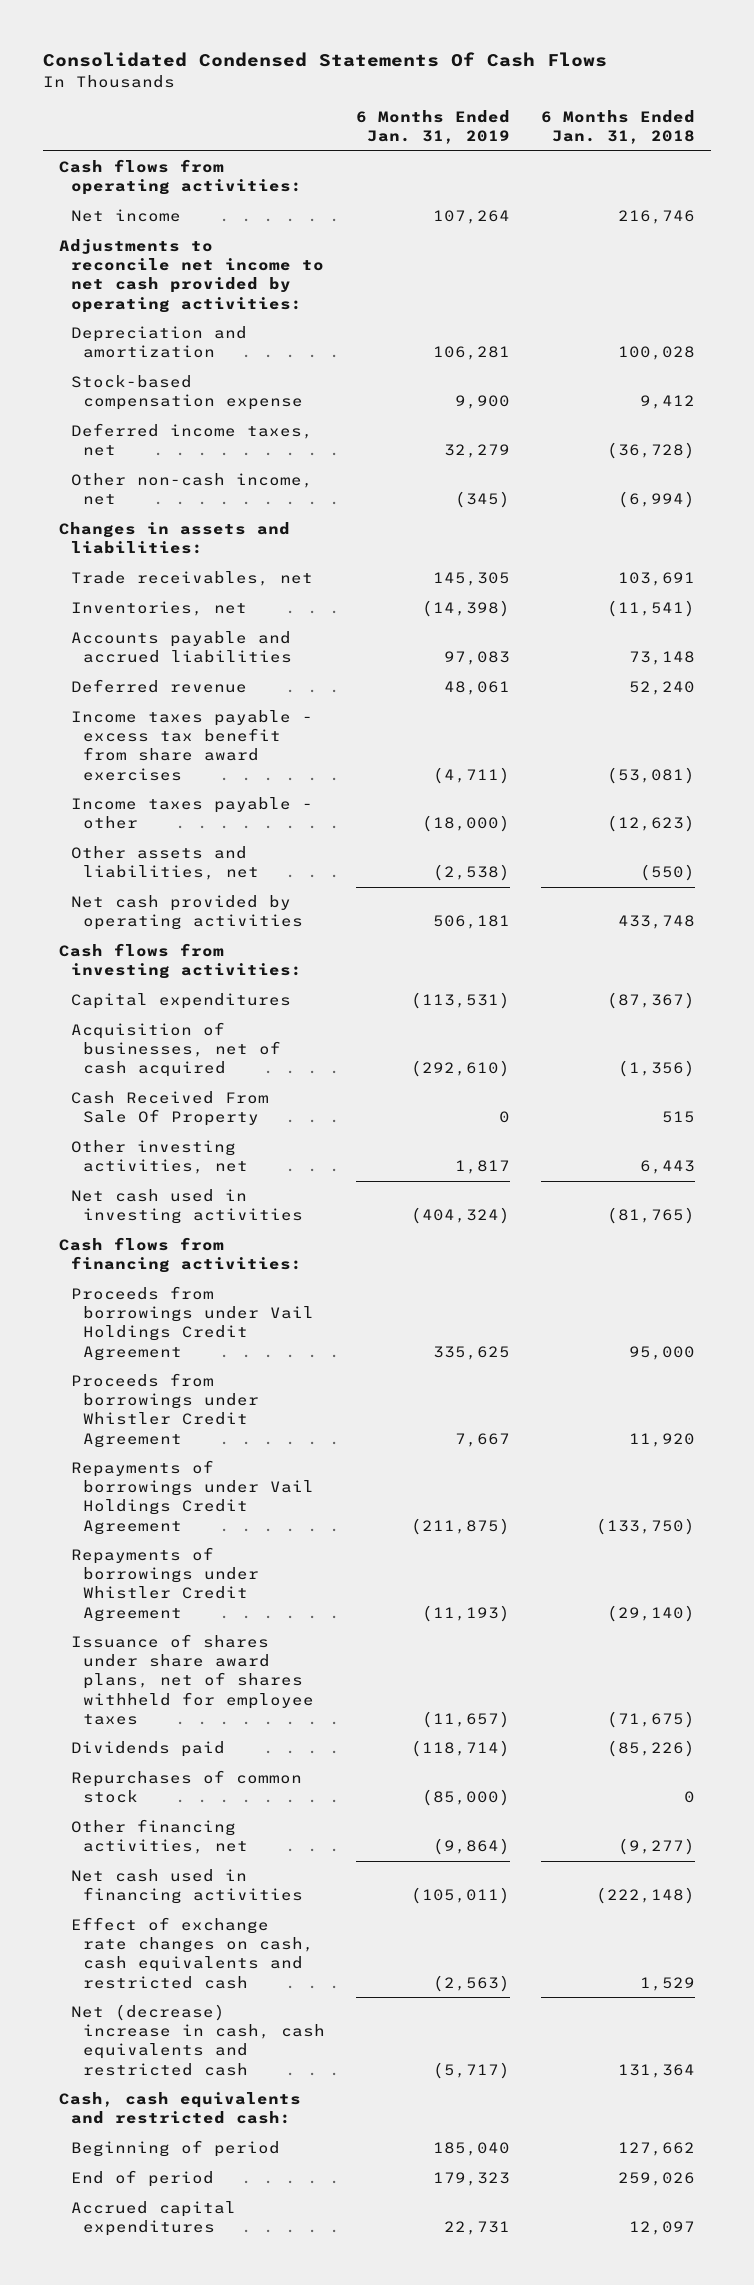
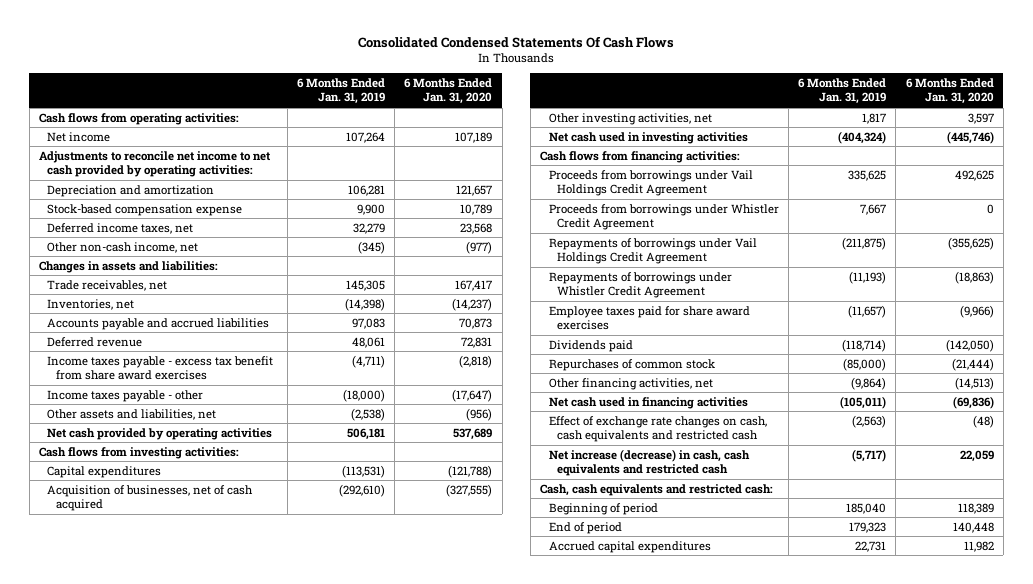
[541,109,696,145] 6 Months Ended Jan. 31, 2018 -> none
none -> [404,78,493,105] 6 Months Ended Jan. 31, 2020
[70,1091,269,1127] Cash Received From Sale Of Property -> none
[70,1634,314,1725] Issuance of shares under share award plans, net of shares withheld for employee taxes -> [548,305,750,331] Employee taxes paid for share award exercises
[70,2004,325,2076] Net (decrease) increase in cash, cash equivalents and restricted cash -> [548,448,750,477] Net increase (decrease) in cash, cash equivalents and restricted cash

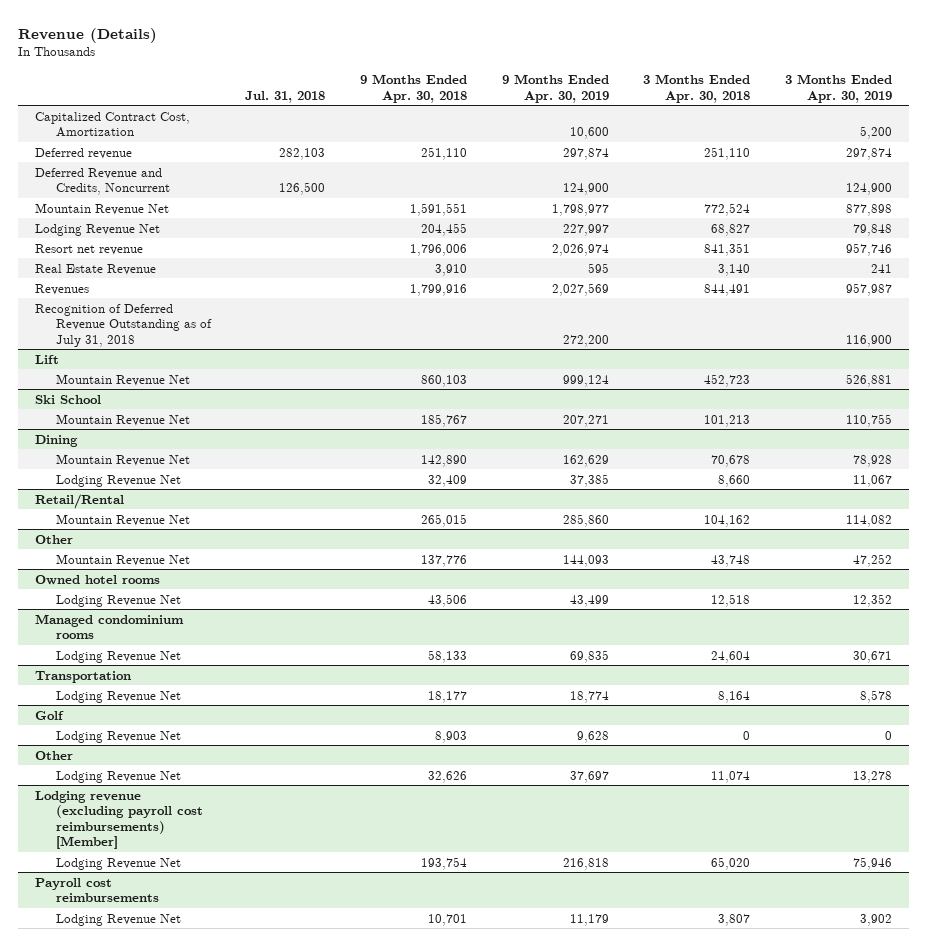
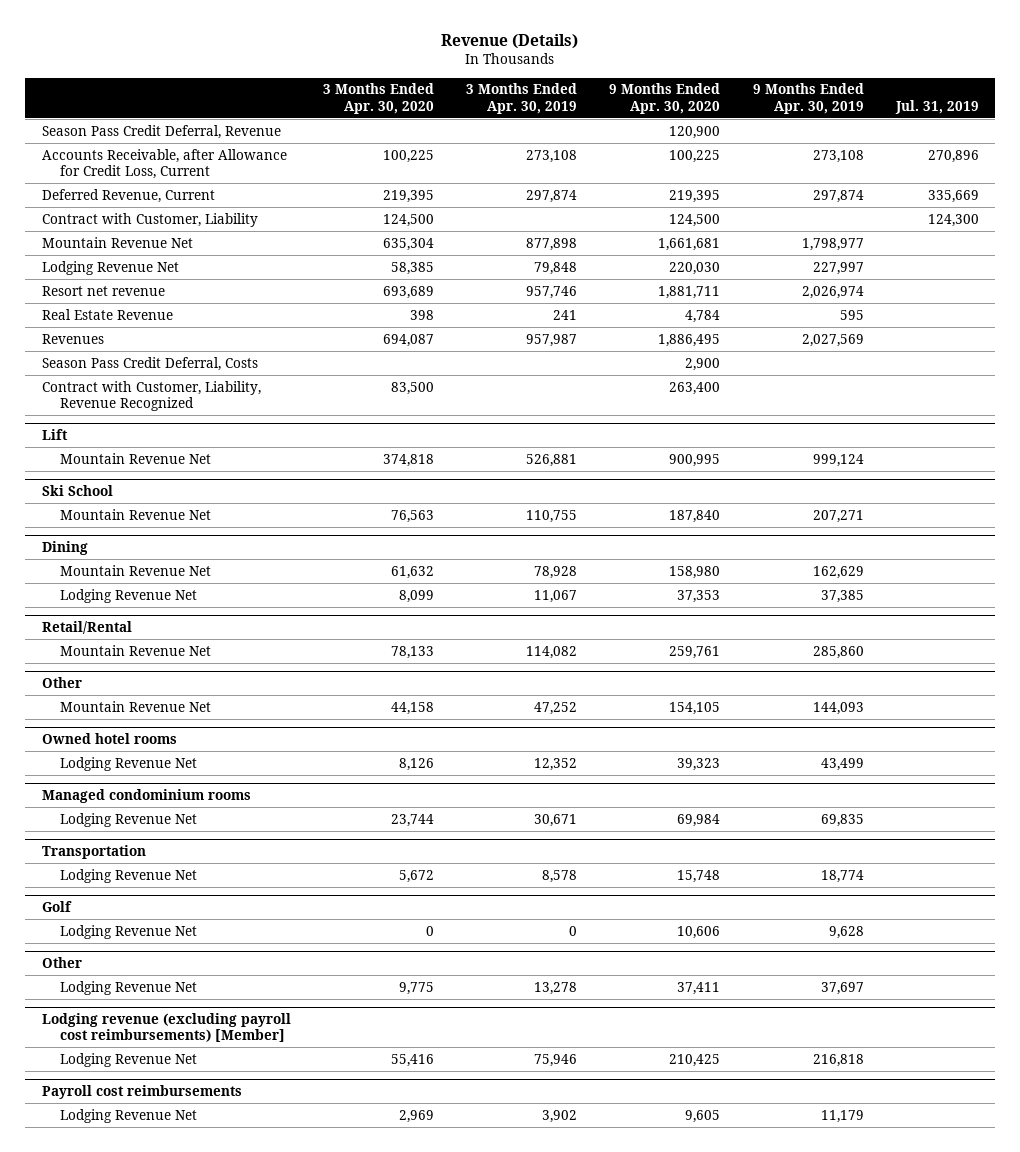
[245,90,326,103] Jul. 31, 2018 -> none
[360,74,468,103] 9 Months Ended Apr. 30, 2018 -> none
[643,74,751,103] 3 Months Ended Apr. 30, 2018 -> none
none -> [322,83,434,114] 3 Months Ended Apr. 30, 2020
none -> [609,83,721,114] 9 Months Ended Apr. 30, 2020
none -> [894,99,979,114] Jul. 31, 2019
[35,111,191,138] Capitalized Contract Cost, Amortization -> none
[35,167,170,196] Deferred Revenue and Credits, Noncurrent -> none
none -> [41,124,281,139] Season Pass Credit Deferral, Revenue
none -> [41,148,287,180] Accounts Receivable, after Allowance for Credit Loss, Current
[35,147,133,159] Deferred revenue -> [41,188,215,203] Deferred Revenue, Current
none -> [41,212,258,227] Contract with Customer, Liability
[35,303,212,347] Recognition of Deferred Revenue Outstanding as of July 31, 2018 -> none
none -> [41,356,258,371] Season Pass Credit Deferral, Costs
none -> [41,380,261,412] Contract with Customer, Liability, Revenue Recognized

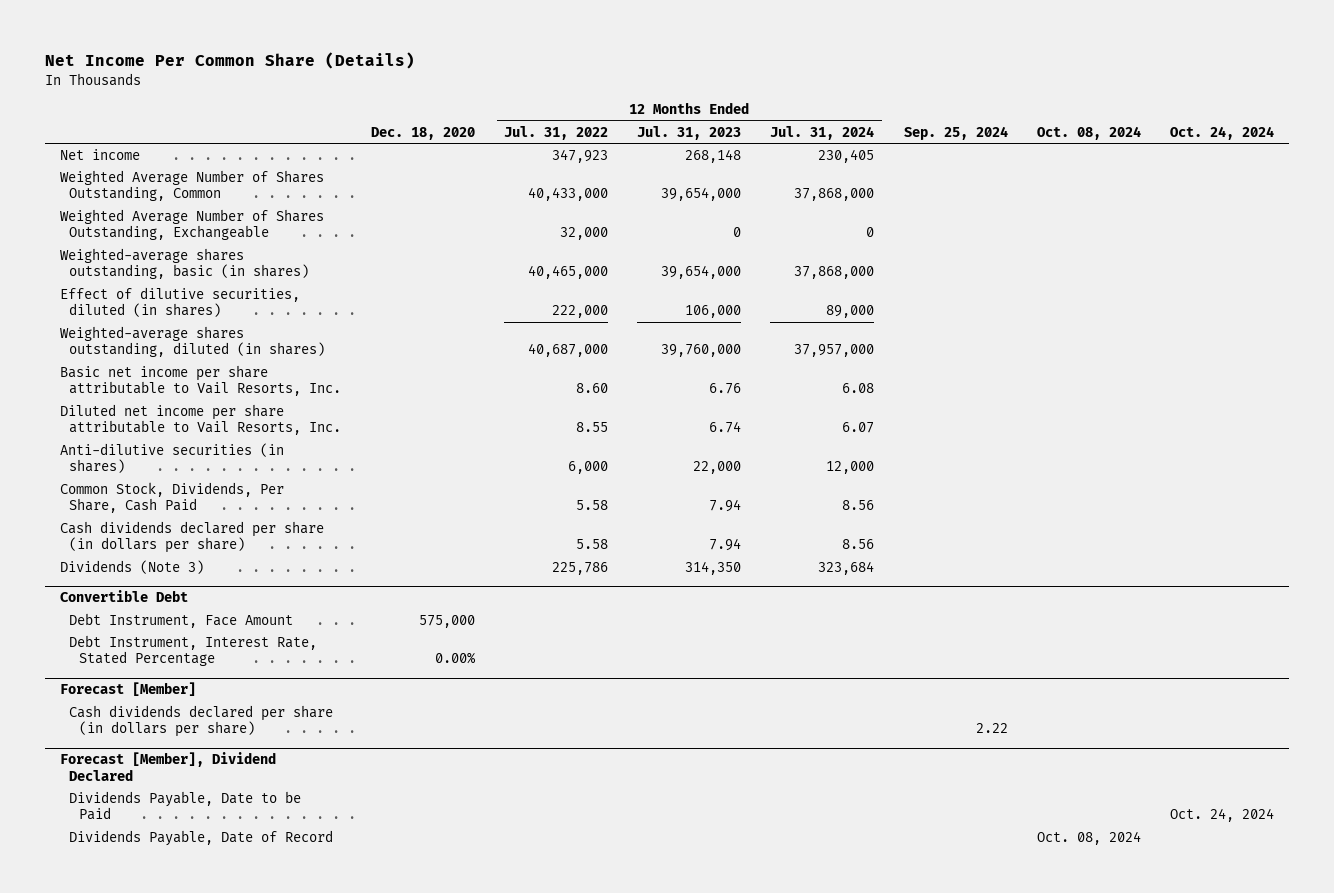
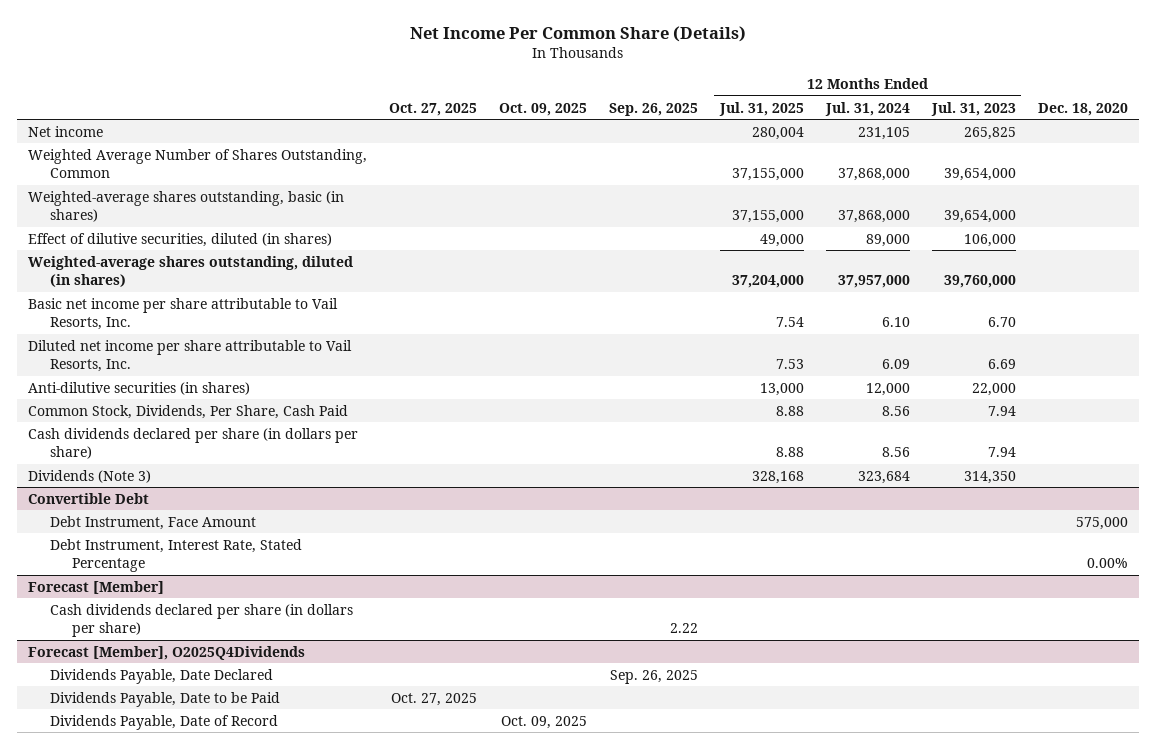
[503,125,608,140] Jul. 31, 2022 -> none
[903,125,1008,140] Sep. 25, 2024 -> none
[1036,125,1141,140] Oct. 08, 2024 -> none
[1170,125,1275,140] Oct. 24, 2024 -> none
none -> [389,102,478,116] Oct. 27, 2025
none -> [498,102,587,116] Oct. 09, 2025
none -> [608,102,698,116] Sep. 26, 2025
none -> [718,101,804,116] Jul. 31, 2025
[685,148,742,163] 268,148 -> [963,126,1016,140] 265,825
[818,148,875,163] 230,405 -> [857,126,910,140] 231,105
[59,208,324,241] Weighted Average Number of Shares Outstanding, Exchangeable -> none
[709,383,742,395] 6.76 -> [987,317,1016,328] 6.70
[842,383,875,394] 6.08 -> [881,317,910,328] 6.10
[709,421,742,434] 6.74 -> [987,359,1016,370] 6.69
[842,422,875,434] 6.07 -> [881,359,910,370] 6.09
[59,752,276,781] Forecast [Member], Dividend Declared -> none
none -> [28,645,306,660] Forecast [Member], O2025Q4Dividends
none -> [50,668,274,684] Dividends Payable, Date Declared

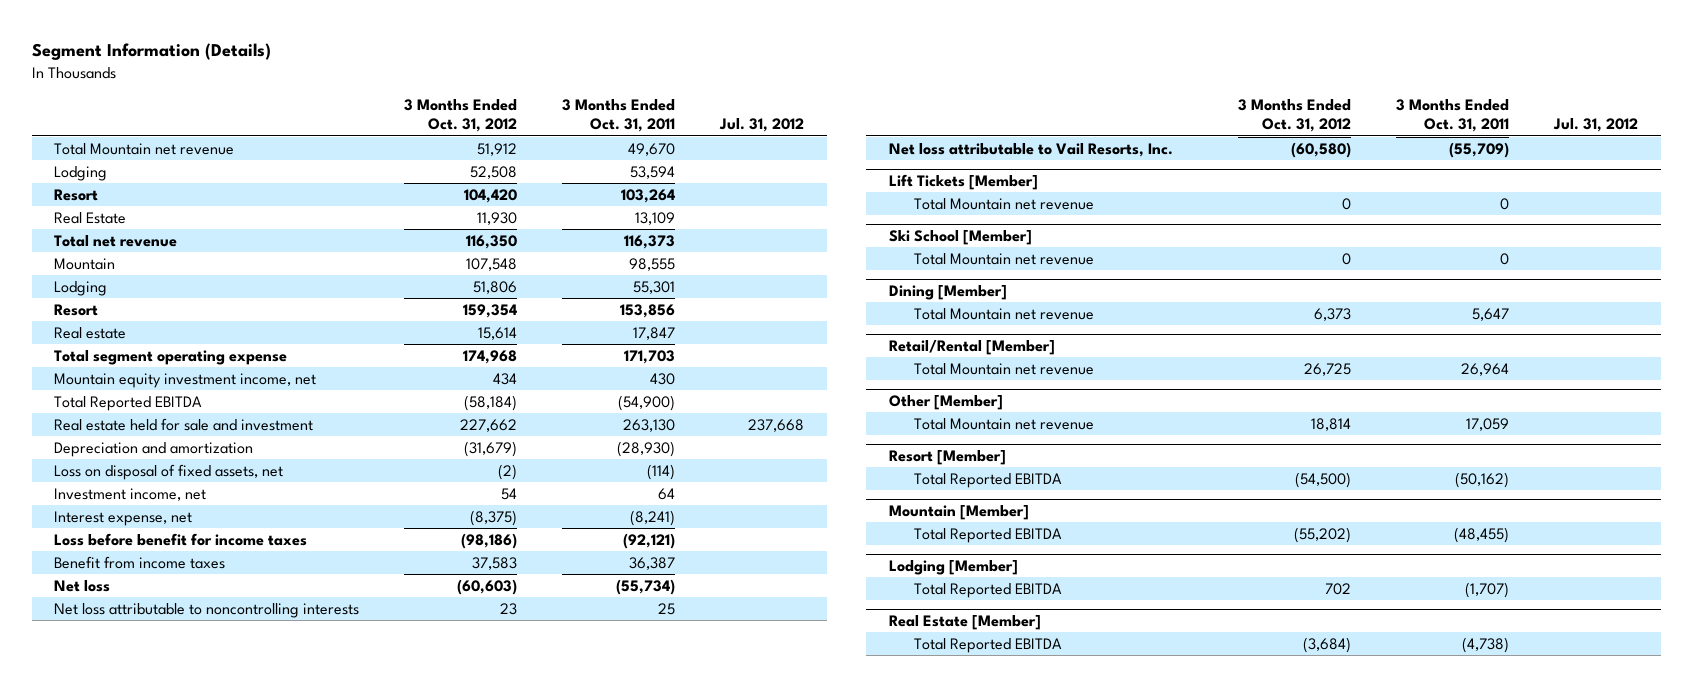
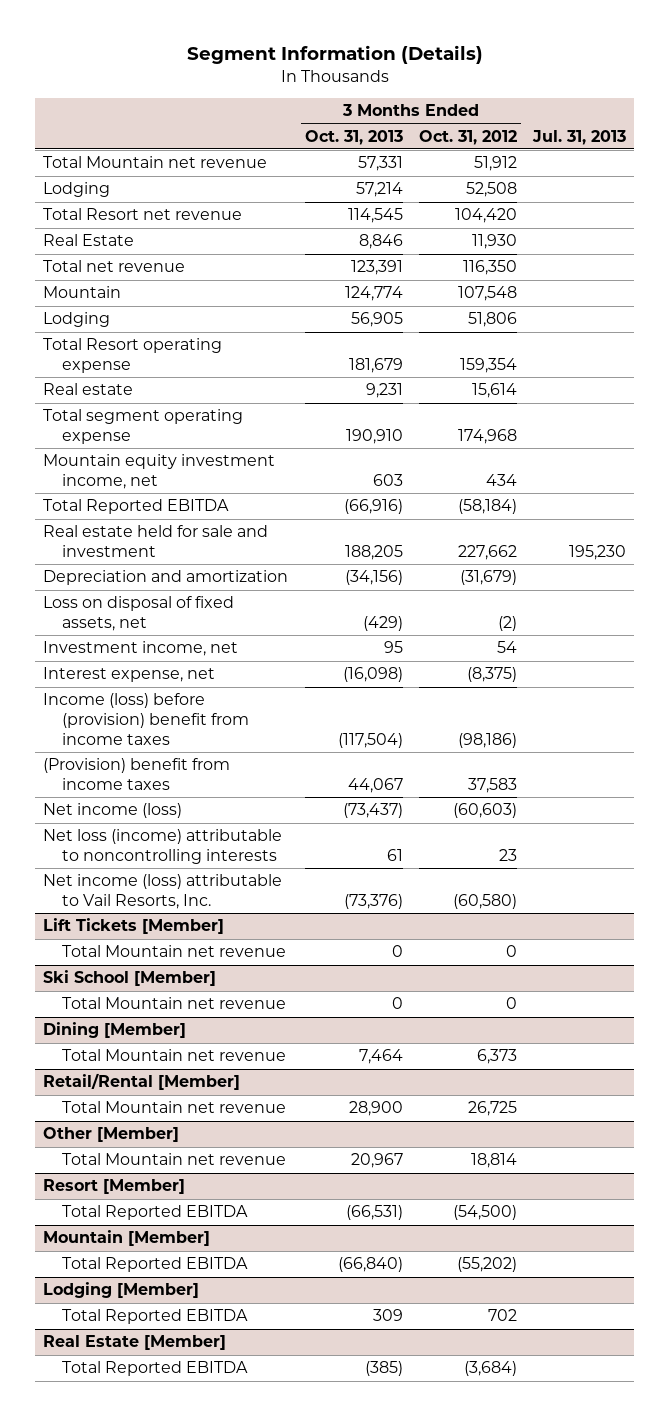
[562,99,676,133] 3 Months Ended Oct. 31, 2011 -> none
[719,118,805,133] Jul. 31, 2012 -> none
none -> [304,129,403,145] Oct. 31, 2013
none -> [531,129,626,145] Jul. 31, 2013
[54,188,99,201] Resort -> [43,208,243,221] Total Resort net revenue
[54,303,99,316] Resort -> [43,338,223,374] Total Resort operating expense
[54,532,308,546] Loss before benefit for income taxes -> [43,693,249,746] Income (loss) before (provision) benefit from income taxes
[54,555,226,569] Benefit from income taxes -> [43,758,231,791] (Provision) benefit from income taxes
[54,579,111,592] Net loss -> [43,803,183,819] Net income (loss)
[54,602,360,618] Net loss attributable to noncontrolling interests -> [43,829,283,865] Net loss (income) attributable to noncontrolling interests
[888,142,1173,157] Net loss attributable to Vail Resorts, Inc. -> [43,874,283,910] Net income (loss) attributable to Vail Resorts, Inc.

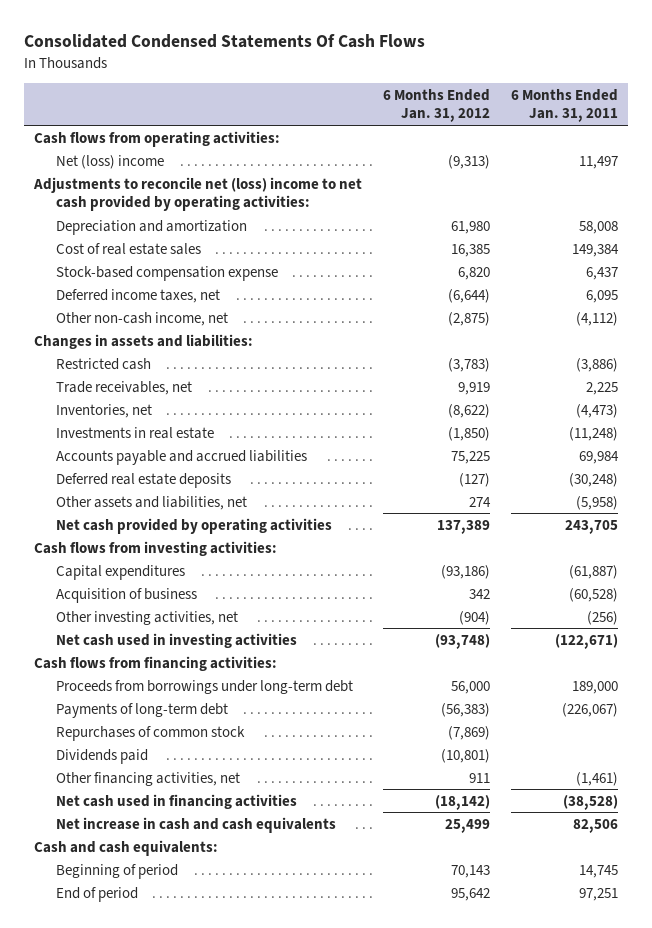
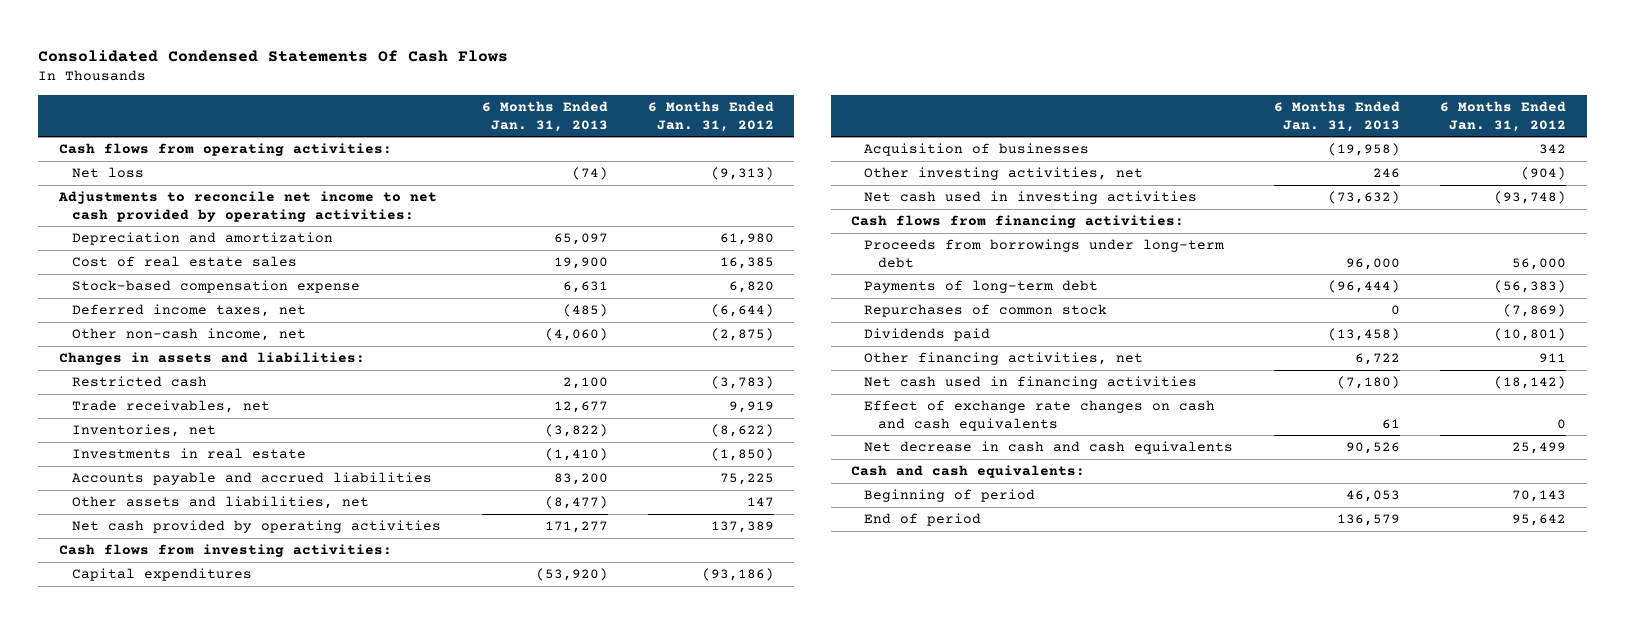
[510,88,618,123] 6 Months Ended Jan. 31, 2011 -> none
none -> [481,101,608,132] 6 Months Ended Jan. 31, 2013
[55,154,164,169] Net (loss) income -> [72,167,145,179] Net loss
[33,176,363,212] Adjustments to reconcile net (loss) income to net cash provided by operating activities: -> [57,191,437,222] Adjustments to reconcile net income to net cash provided by operating activities:
[55,472,231,488] Deferred real estate deposits -> none
[469,496,492,507] 274 -> [747,497,775,508] 147
[55,587,197,603] Acquisition of business -> [864,143,1090,157] Acquisition of businesses
none -> [864,400,1216,431] Effect of exchange rate changes on cash and cash equivalents
[55,816,336,833] Net increase in cash and cash equivalents -> [864,441,1234,455] Net decrease in cash and cash equivalents

